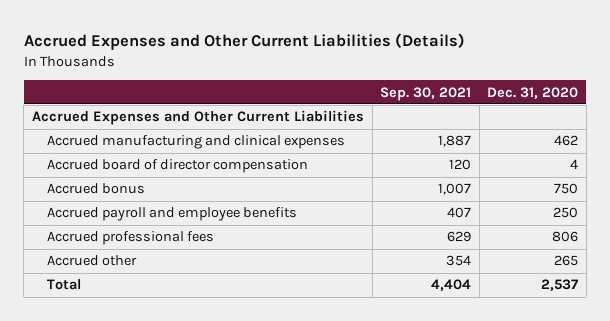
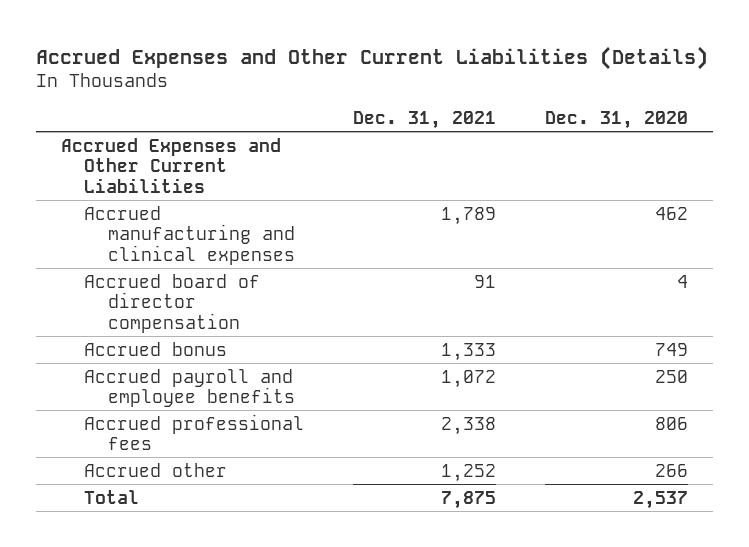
[380,86,472,101] Sep. 30, 2021 -> none
none -> [353,111,497,130] Dec. 31, 2021
[554,183,579,195] 750 -> [655,342,689,356] 749
[554,255,579,267] 265 -> [655,463,689,477] 266

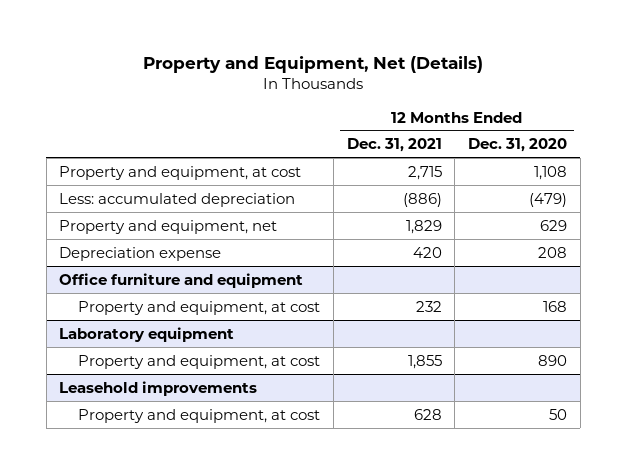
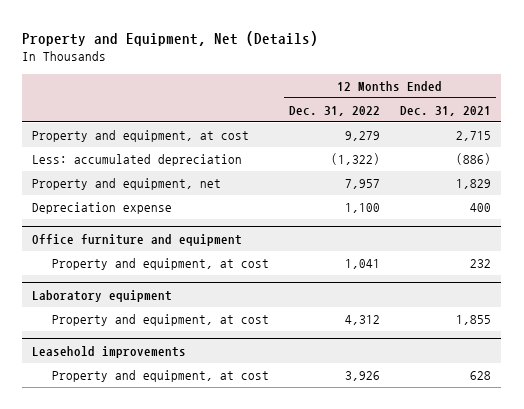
[468,138,568,153] Dec. 31, 2020 -> none
none -> [289,106,381,117] Dec. 31, 2022
[412,246,442,258] 420 -> [470,203,492,213] 400

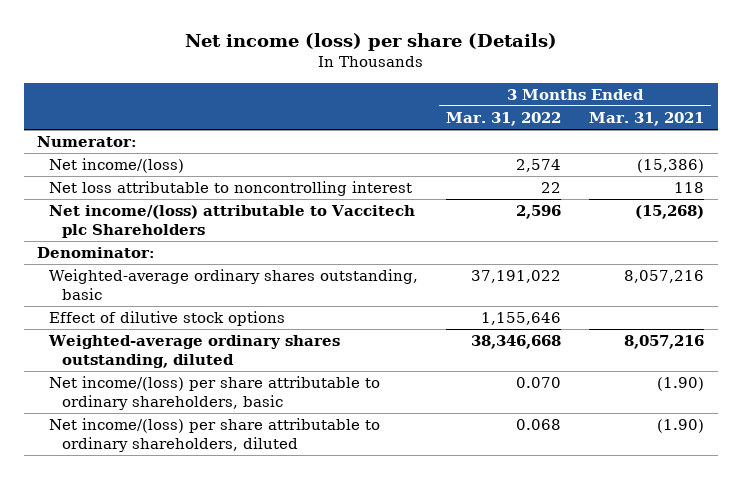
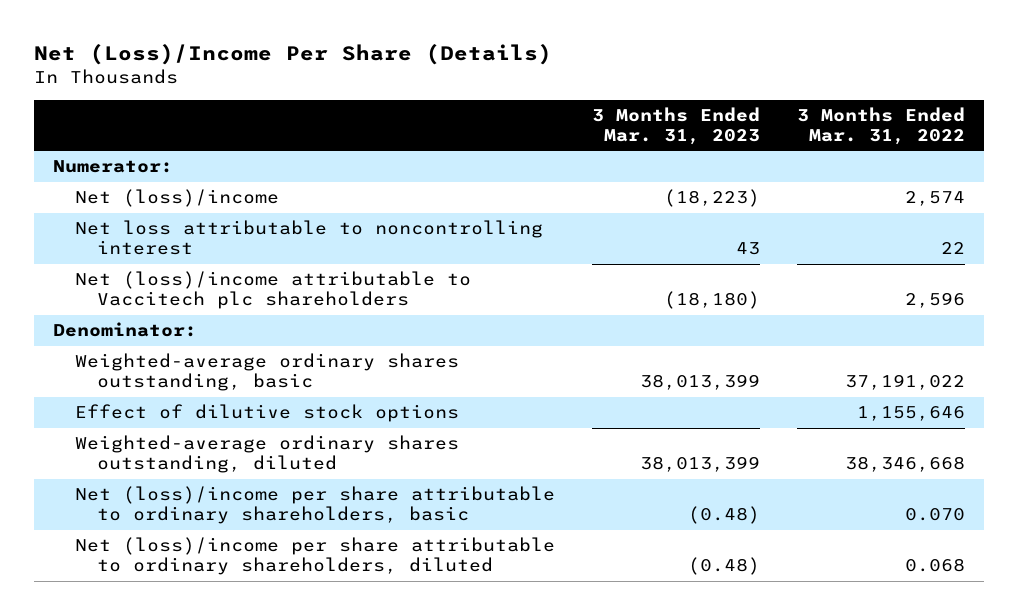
[184,33,557,52] Net income (loss) per share (Details) -> [34,44,553,66] Net (Loss)/Income Per Share (Details)
[588,112,704,127] Mar. 31, 2021 -> none
none -> [592,107,761,146] 3 Months Ended Mar. 31, 2023
[49,158,185,174] Net income/(loss) -> [75,189,280,208] Net (loss)/income
[49,205,416,238] Net income/(loss) attributable to Vaccitech plc Shareholders -> [75,271,472,310] Net (loss)/income attributable to Vaccitech plc shareholders
[49,376,381,410] Net income/(loss) per share attributable to ordinary shareholders, basic -> [75,486,556,525] Net (loss)/income per share attributable to ordinary shareholders, basic
[49,418,381,452] Net income/(loss) per share attributable to ordinary shareholders, diluted -> [75,537,556,576] Net (loss)/income per share attributable to ordinary shareholders, diluted

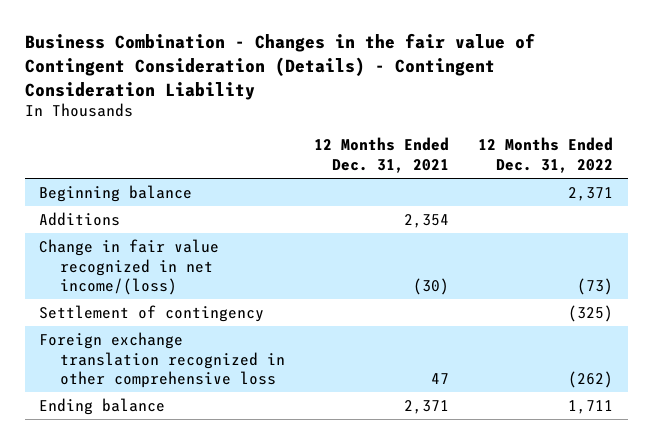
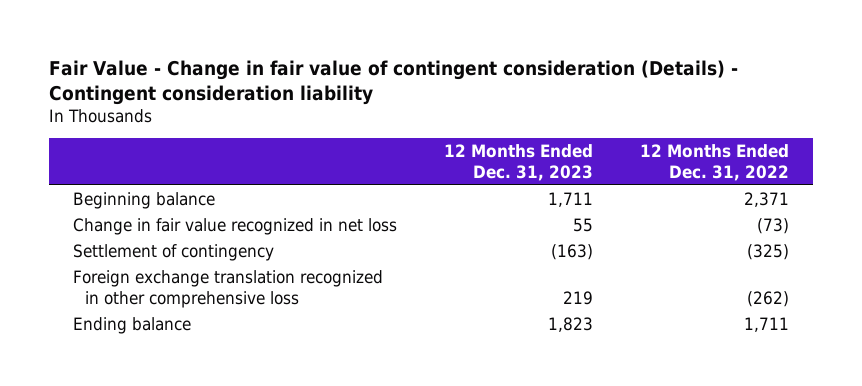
[24,33,535,100] Business Combination - Changes in the fair value of Contingent Consideration (Details) - Contingent Consideration Liability -> [49,59,739,105] Fair Value - Change in fair value of contingent consideration (Details) - Contingent consideration liability
[313,137,449,174] 12 Months Ended Dec. 31, 2021 -> none
none -> [443,144,593,181] 12 Months Ended Dec. 31, 2023
[39,211,121,226] Additions -> none
[39,238,220,296] Change in fair value recognized in net income/(loss) -> [72,218,397,236] Change in fair value recognized in net loss

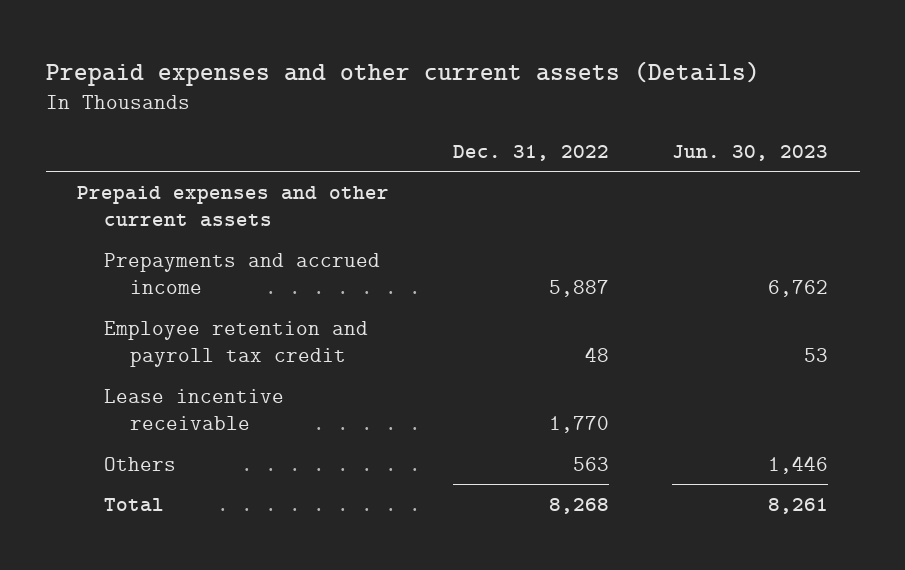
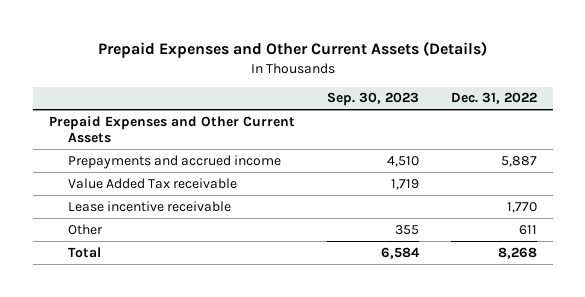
[45,60,760,86] Prepaid expenses and other current assets (Details) -> [97,41,487,59] Prepaid Expenses and Other Current Assets (Details)
[672,144,829,161] Jun. 30, 2023 -> none
none -> [326,92,419,107] Sep. 30, 2023
[77,185,390,228] Prepaid expenses and other current assets -> [48,115,295,144] Prepaid Expenses and Other Current Assets
[103,320,368,368] Employee retention and payroll tax credit -> none
none -> [68,177,238,189] Value Added Tax receivable
[103,456,176,471] Others -> [68,223,104,235] Other
[572,456,609,471] 563 -> [518,224,537,235] 611

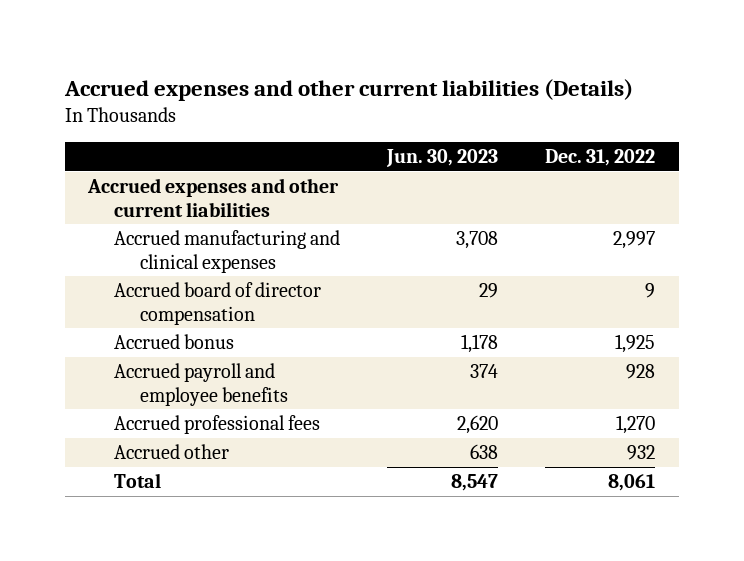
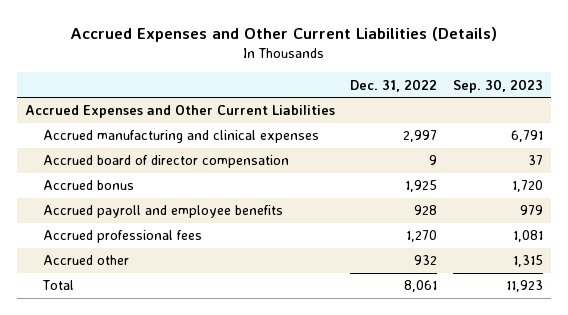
[63,78,633,101] Accrued expenses and other current liabilities (Details) -> [69,26,497,42] Accrued Expenses and Other Current Liabilities (Details)
[386,149,499,168] Jun. 30, 2023 -> none
none -> [452,78,543,93] Sep. 30, 2023
[87,178,340,217] Accrued expenses and other current liabilities -> [24,105,335,119] Accrued Expenses and Other Current Liabilities

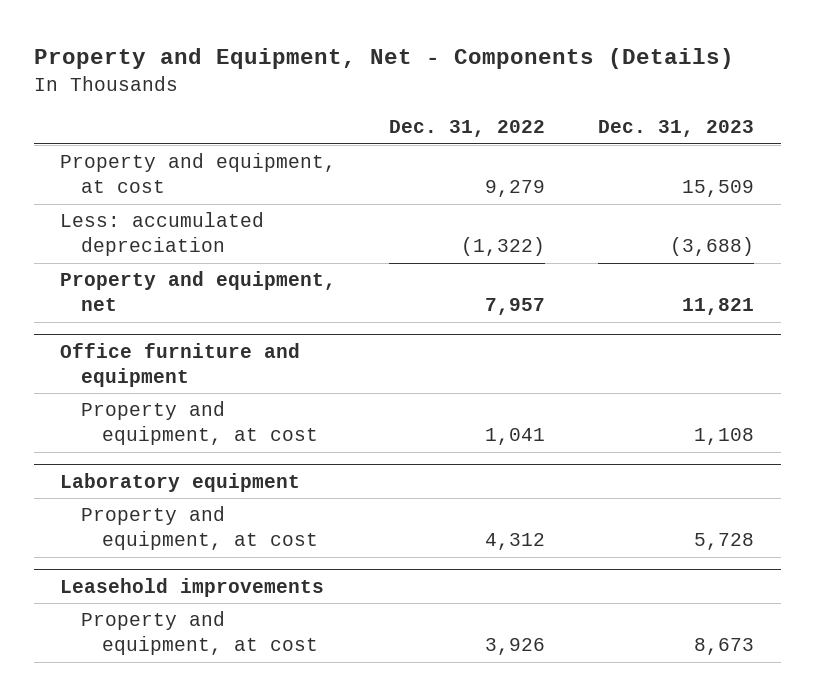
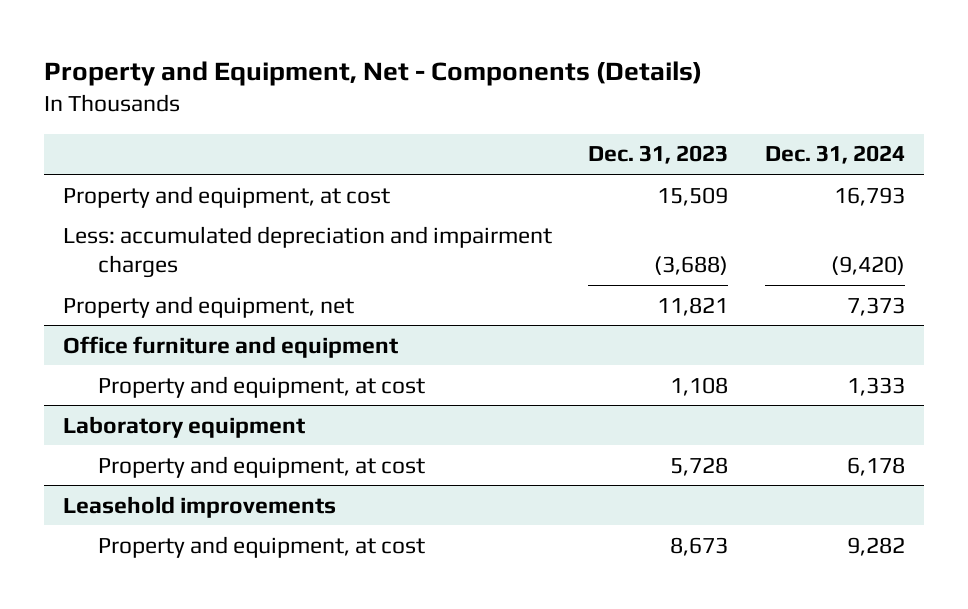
[389,120,546,138] Dec. 31, 2022 -> none
none -> [765,145,906,165] Dec. 31, 2024
[60,212,265,257] Less: accumulated depreciation -> [62,225,552,279] Less: accumulated depreciation and impairment charges

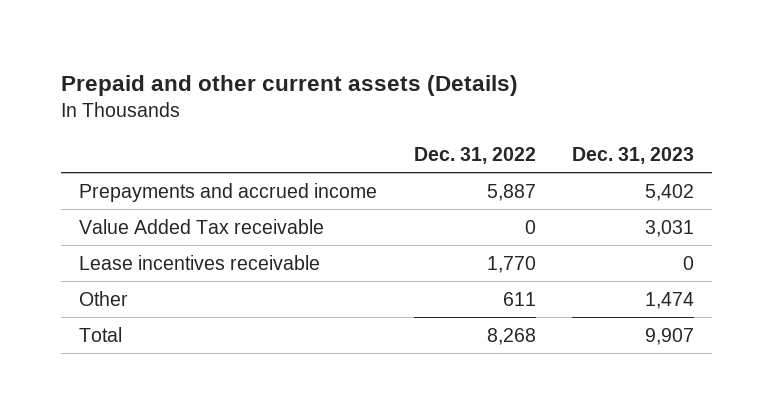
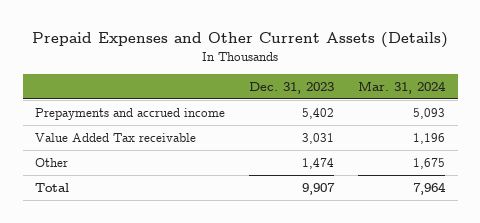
[60,75,518,97] Prepaid and other current assets (Details) -> [32,32,449,49] Prepaid Expenses and Other Current Assets (Details)
[413,147,536,165] Dec. 31, 2022 -> none
none -> [358,80,447,94] Mar. 31, 2024
[79,254,321,270] Lease incentives receivable -> none

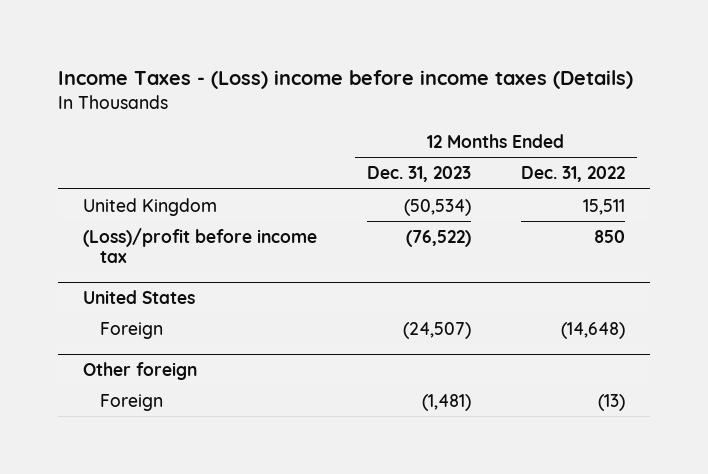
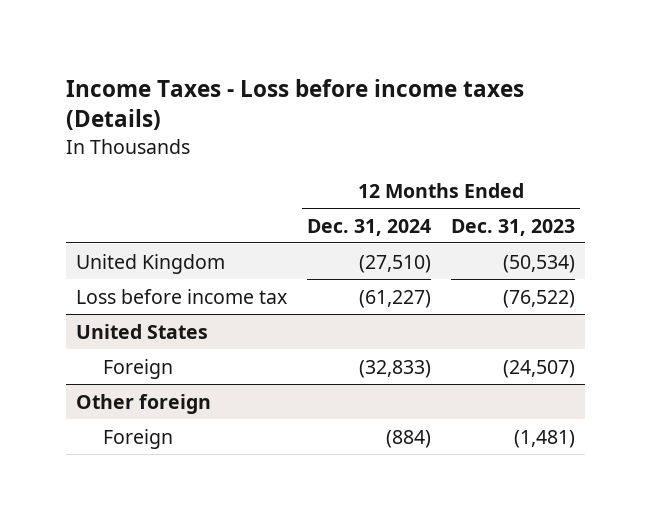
[58,70,634,90] Income Taxes - (Loss) income before income taxes (Details) -> [66,78,525,131] Income Taxes - Loss before income taxes (Details)
[520,166,625,183] Dec. 31, 2022 -> none
none -> [307,218,432,236] Dec. 31, 2024
[83,227,318,263] (Loss)/profit before income tax -> [76,288,288,304] Loss before income tax

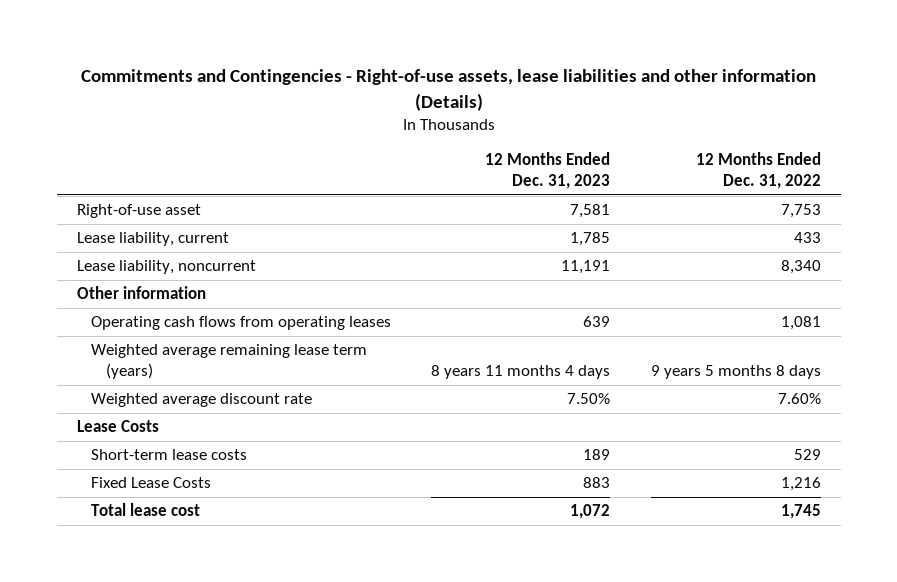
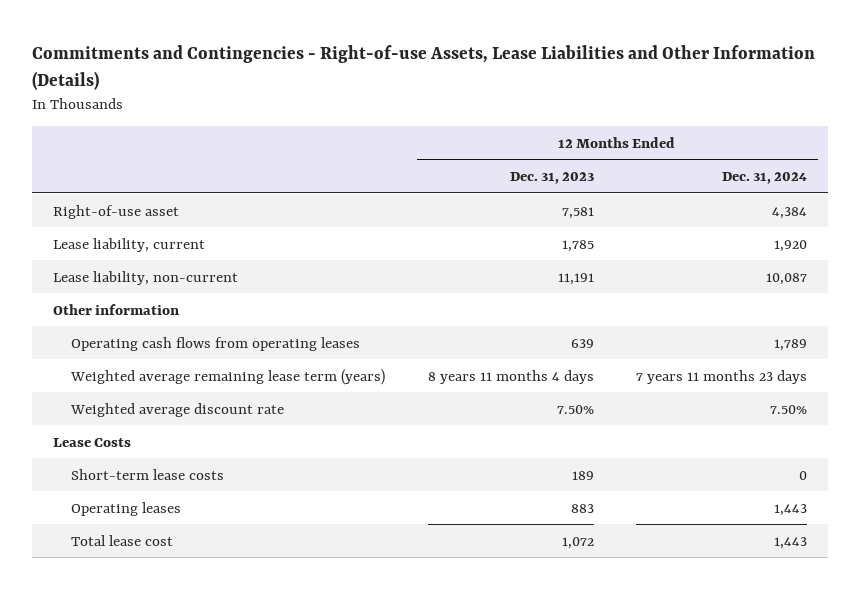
[80,69,816,111] Commitments and Contingencies - Right-of-use assets, lease liabilities and other information (Details) -> [32,44,816,90] Commitments and Contingencies - Right-of-use Assets, Lease Liabilities and Other Information (Details)
[695,152,821,190] 12 Months Ended Dec. 31, 2022 -> none
none -> [722,171,808,184] Dec. 31, 2024
[76,260,256,275] Lease liability, noncurrent -> [53,270,239,285] Lease liability, non-current
[91,477,212,489] Fixed Lease Costs -> [70,501,181,516] Operating leases

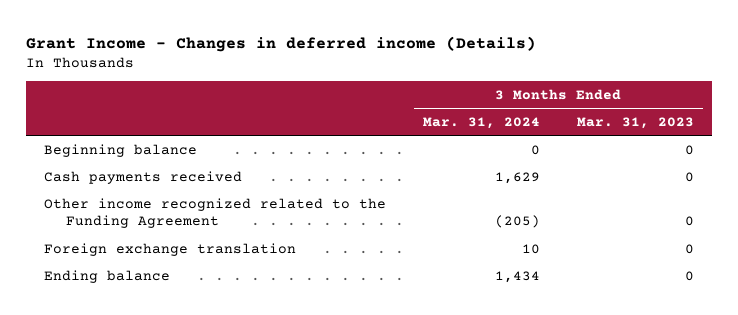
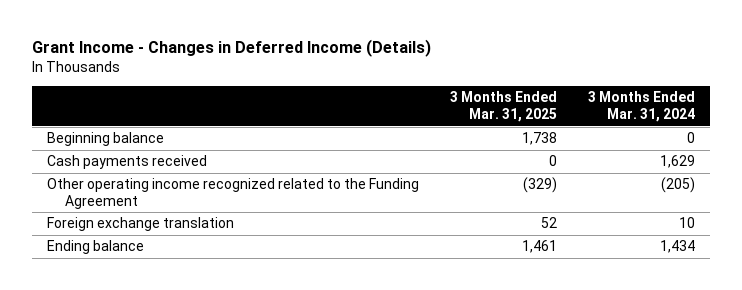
[25,35,536,52] Grant Income - Changes in deferred income (Details) -> [31,39,431,58] Grant Income - Changes in Deferred Income (Details)
[576,116,694,129] Mar. 31, 2023 -> none
none -> [449,91,557,123] 3 Months Ended Mar. 31, 2025
[43,197,386,229] Other income recognized related to the Funding Agreement -> [47,178,420,210] Other operating income recognized related to the Funding Agreement

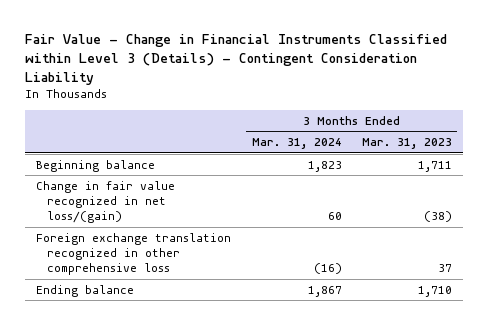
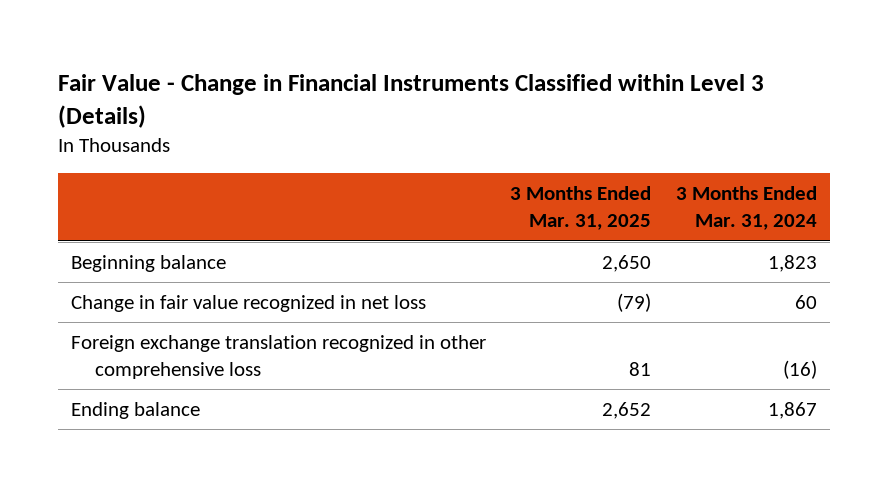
[25,34,448,85] Fair Value - Change in Financial Instruments Classified within Level 3 (Details) - Contingent Consideration Liability -> [58,73,765,128] Fair Value - Change in Financial Instruments Classified within Level 3 (Details)
[362,138,453,150] Mar. 31, 2023 -> none
none -> [510,186,652,231] 3 Months Ended Mar. 31, 2025
[35,180,175,224] Change in fair value recognized in net loss/(gain) -> [70,295,426,313] Change in fair value recognized in net loss

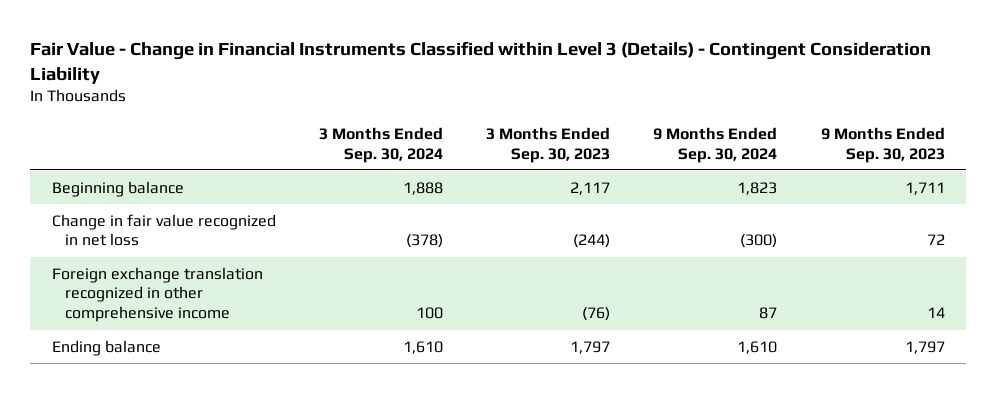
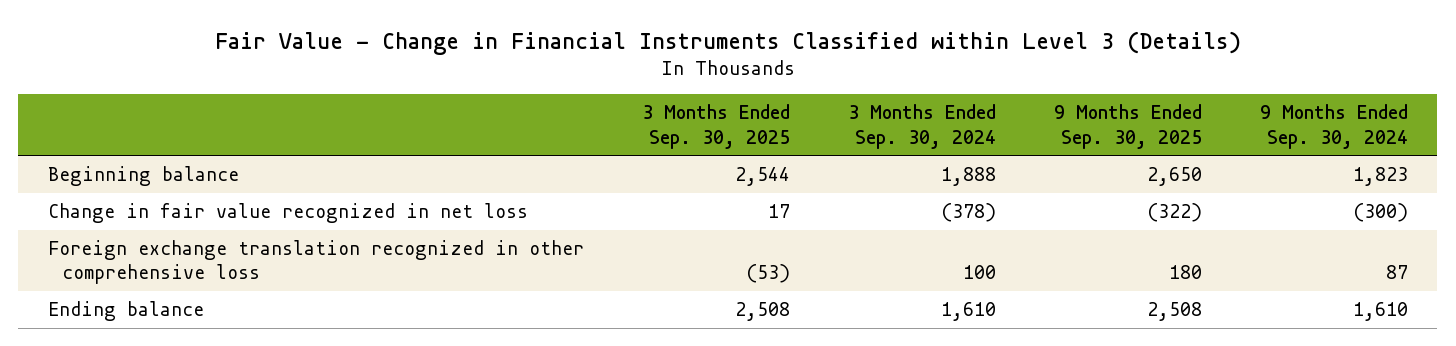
[29,40,931,84] Fair Value - Change in Financial Instruments Classified within Level 3 (Details) - Contingent Consideration Liability -> [214,30,1241,55] Fair Value - Change in Financial Instruments Classified within Level 3 (Details)
[486,126,611,163] 3 Months Ended Sep. 30, 2023 -> none
[820,126,945,163] 9 Months Ended Sep. 30, 2023 -> none
none -> [641,104,790,149] 3 Months Ended Sep. 30, 2025
none -> [1053,104,1202,149] 9 Months Ended Sep. 30, 2025
[51,266,263,323] Foreign exchange translation recognized in other comprehensive income -> [47,239,584,285] Foreign exchange translation recognized in other comprehensive loss

